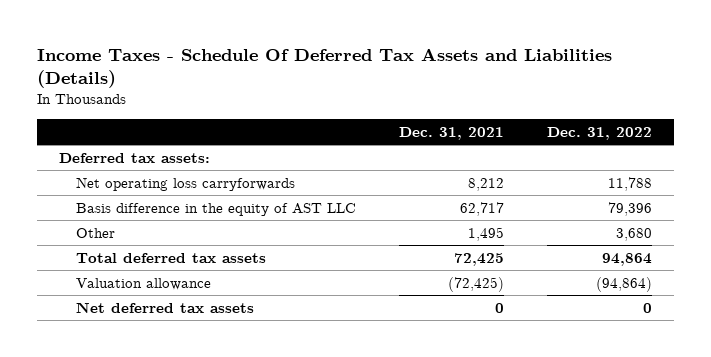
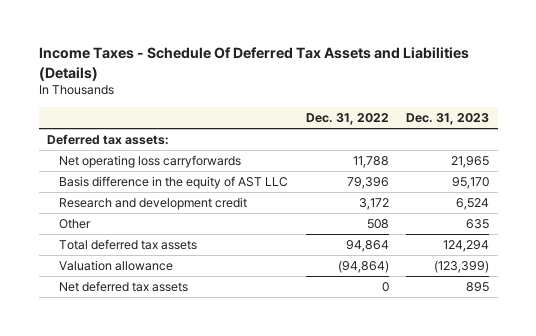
[399,127,505,141] Dec. 31, 2021 -> none
none -> [405,112,489,125] Dec. 31, 2023
none -> [59,196,248,210] Research and development credit
[616,227,653,241] 3,680 -> [366,218,389,229] 508

